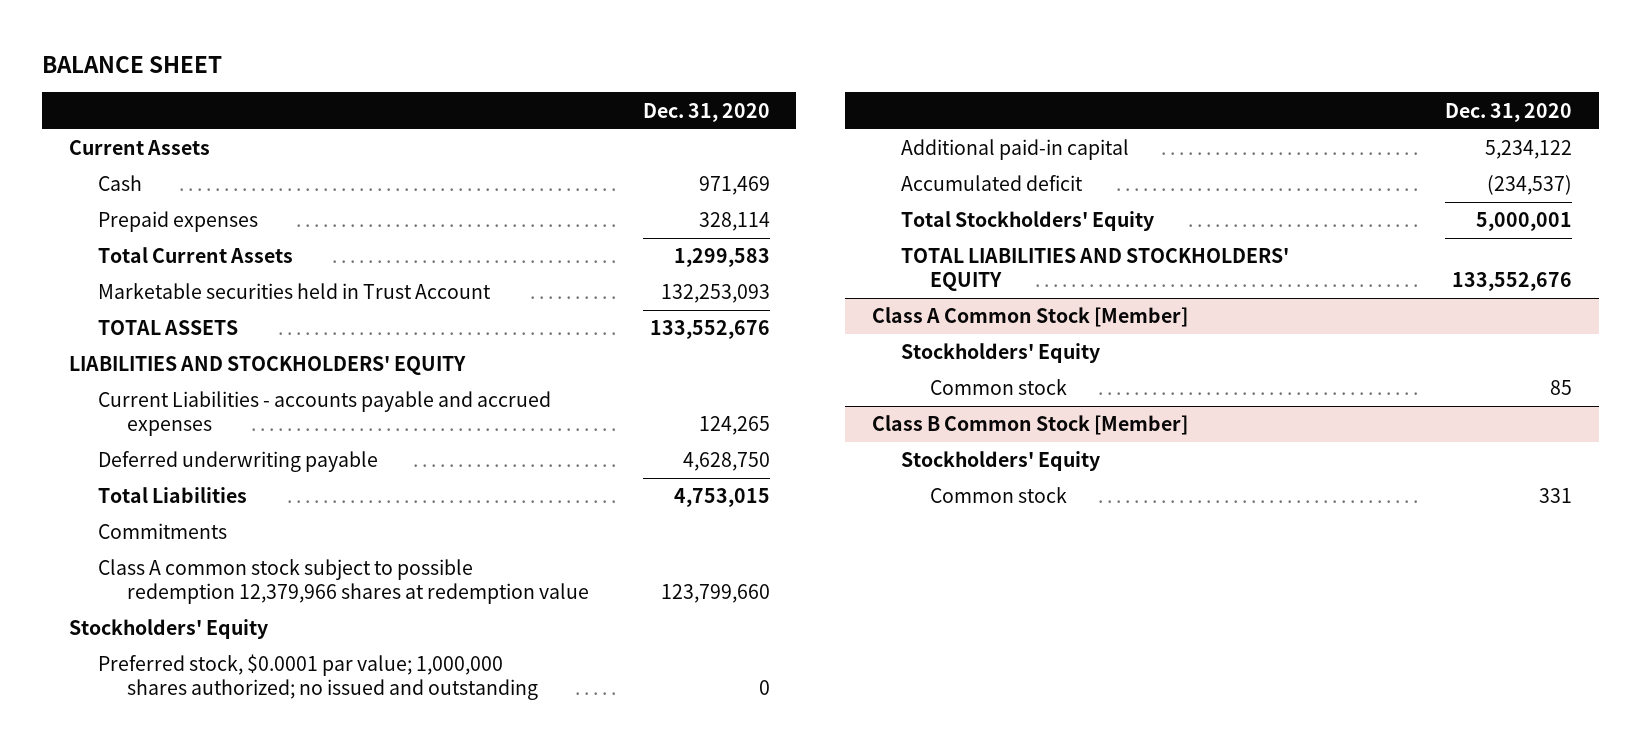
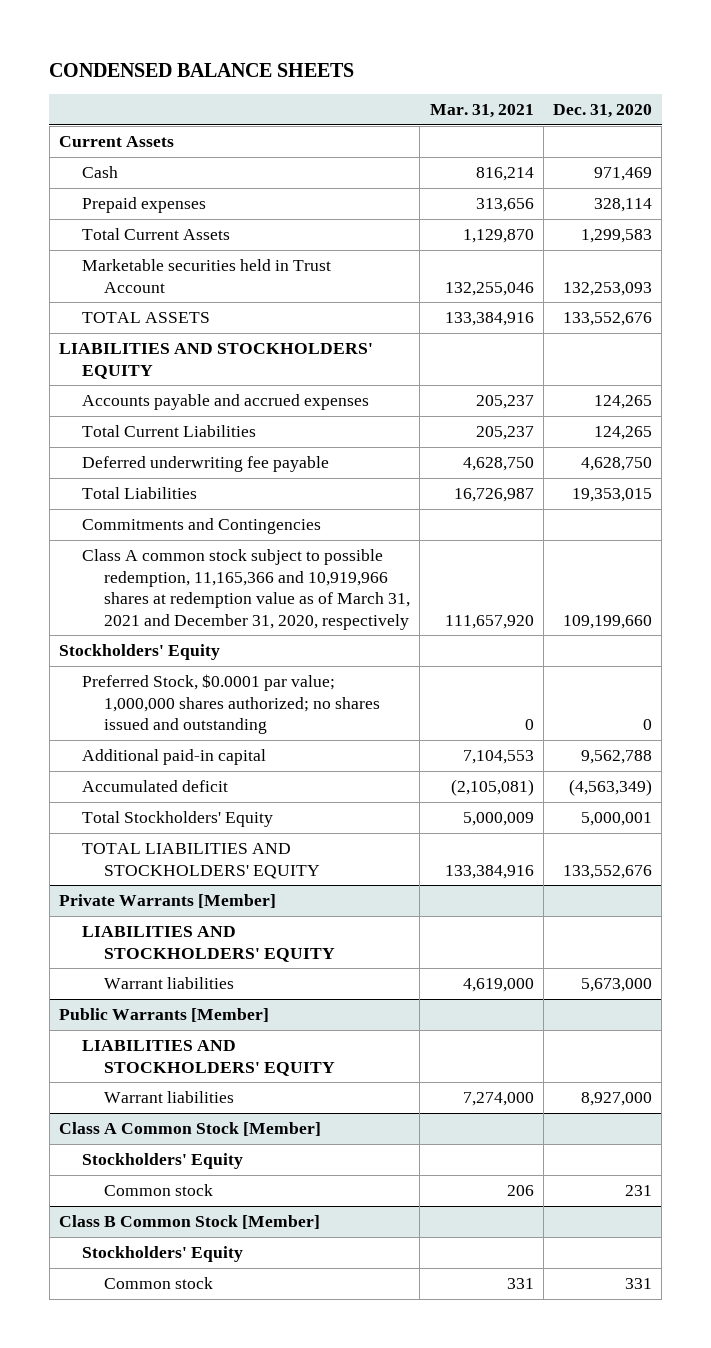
[42,55,223,73] BALANCE SHEET -> [49,62,355,77] CONDENSED BALANCE SHEETS
none -> [429,104,534,119] Mar. 31, 2021
[98,391,552,437] Current Liabilities - accounts payable and accrued expenses -> [81,394,369,411] Accounts payable and accrued expenses
none -> [81,425,256,438] Total Current Liabilities
[98,451,379,473] Deferred underwriting payable -> [81,456,329,473] Deferred underwriting fee payable
[673,488,770,508] 4,753,015 -> [571,488,652,503] 19,353,015
[98,523,228,540] Commitments -> [81,518,321,535] Commitments and Contingencies
[98,559,590,605] Class A common stock subject to possible redemption 12,379,966 shares at redemption value -> [81,549,411,630] Class A common stock subject to possible redemption, 11,165,366 and 10,919,966 shares at redemption value as of March 31, 2021 and December 31, 2020, respectively
[660,584,770,604] 123,799,660 -> [562,614,652,629] 109,199,660
[98,654,539,701] Preferred stock, $0.0001 par value; 1,000,000 shares authorized; no issued and outstanding -> [81,674,381,735] Preferred Stock, $0.0001 par value; 1,000,000 shares authorized; no shares issued and outstanding
[1485,140,1573,160] 5,234,122 -> [580,750,652,765] 9,562,788
[1487,175,1573,196] (234,537) -> [568,779,652,797] (4,563,349)
none -> [59,894,277,909] Private Warrants [Member]
none -> [81,926,336,962] LIABILITIES AND STOCKHOLDERS' EQUITY
none -> [104,977,235,990] Warrant liabilities
none -> [59,1008,270,1023] Public Warrants [Member]
none -> [81,1040,336,1076] LIABILITIES AND STOCKHOLDERS' EQUITY
none -> [104,1091,235,1104] Warrant liabilities
[1550,380,1573,396] 85 -> [624,1185,652,1197] 231

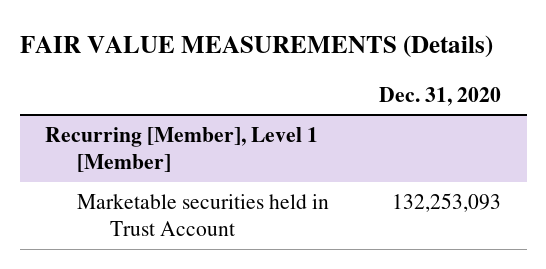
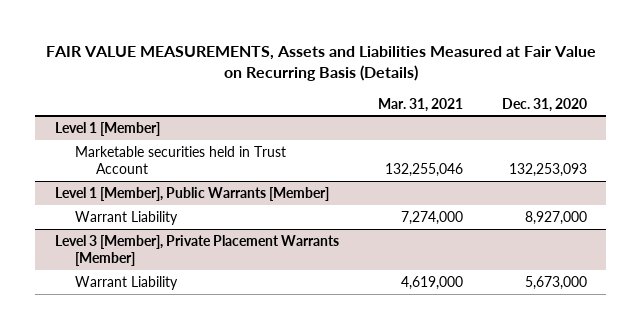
[19,35,493,59] FAIR VALUE MEASUREMENTS (Details) -> [45,45,596,81] FAIR VALUE MEASUREMENTS, Assets and Liabilities Measured at Fair Value on Recurring Basis (Details)
none -> [377,97,463,112] Mar. 31, 2021
[44,126,318,173] Recurring [Member], Level 1 [Member] -> [54,121,160,136] Level 1 [Member]
none -> [54,186,329,201] Level 1 [Member], Public Warrants [Member]
none -> [75,210,179,225] Warrant Liability
none -> [54,234,339,267] Level 3 [Member], Private Placement Warrants [Member]
none -> [75,275,179,290] Warrant Liability

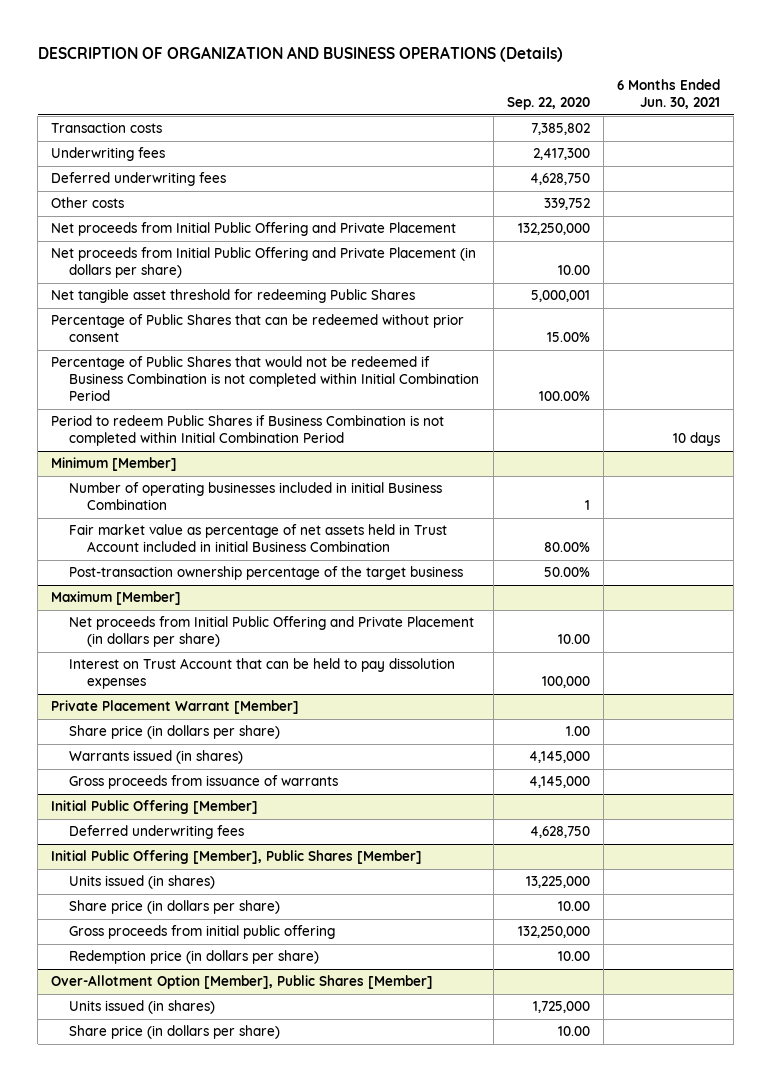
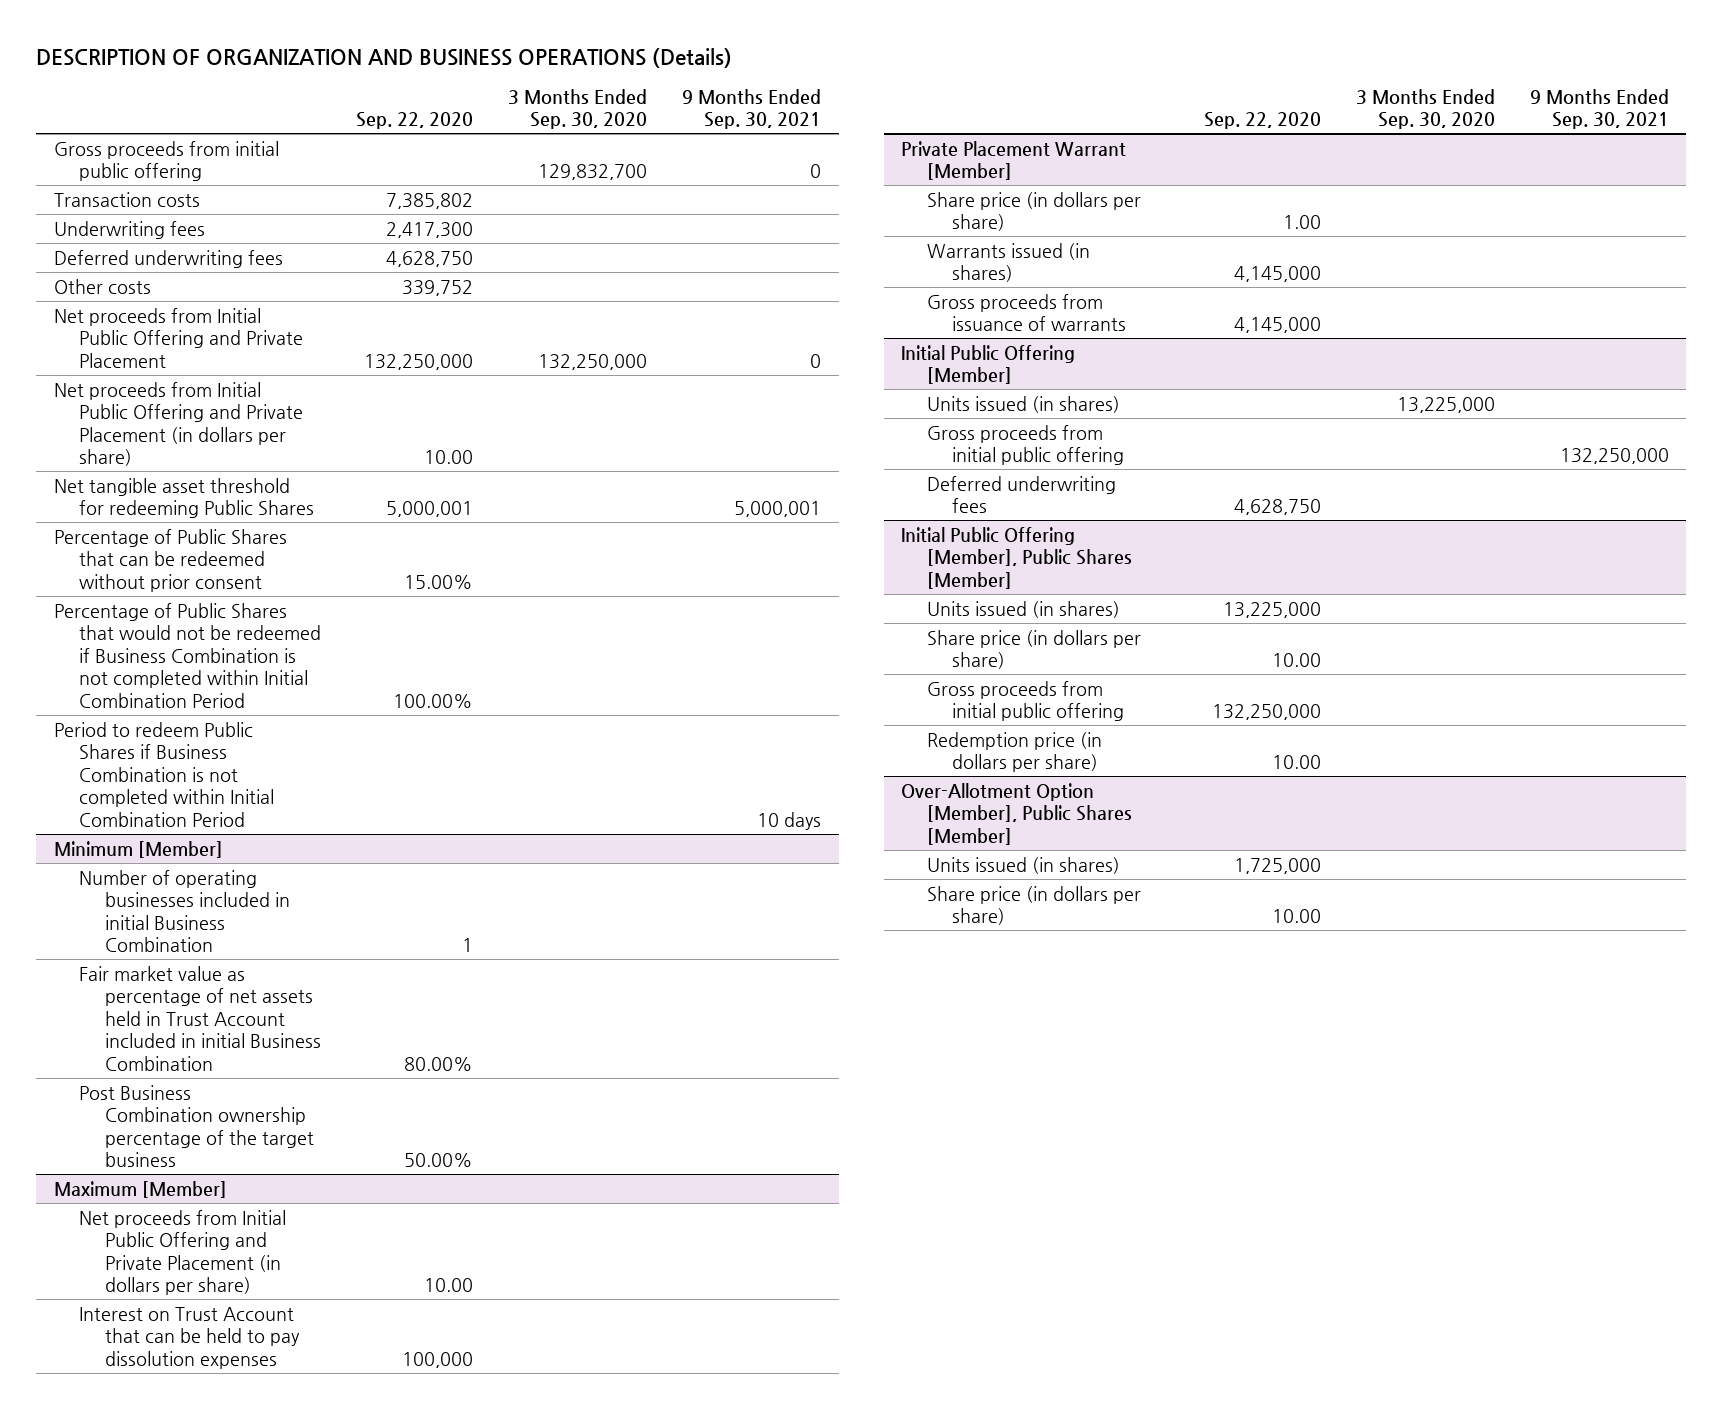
[617,78,721,110] 6 Months Ended Jun. 30, 2021 -> none
none -> [508,88,648,130] 3 Months Ended Sep. 30, 2020
none -> [682,88,822,130] 9 Months Ended Sep. 30, 2021
none -> [53,140,279,182] Gross proceeds from initial public offering
[69,566,464,581] Post-transaction ownership percentage of the target business -> [79,1084,314,1168] Post Business Combination ownership percentage of the target business
none -> [926,395,1120,413] Units issued (in shares)
none -> [926,424,1125,466] Gross proceeds from initial public offering

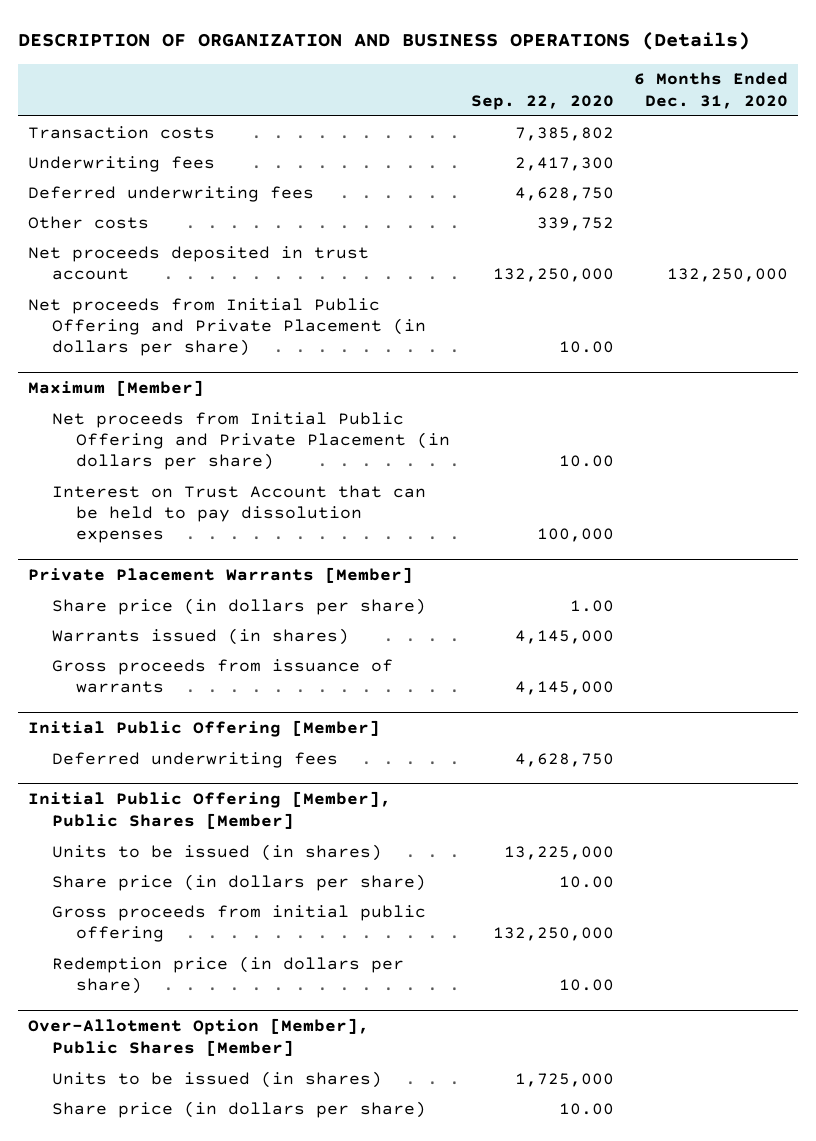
[508,88,648,130] 3 Months Ended Sep. 30, 2020 -> none
[682,88,822,130] 9 Months Ended Sep. 30, 2021 -> none
none -> [633,72,788,109] 6 Months Ended Dec. 31, 2020
[53,140,279,182] Gross proceeds from initial public offering -> none
[53,307,304,368] Net proceeds from Initial Public Offering and Private Placement -> [27,245,369,281] Net proceeds deposited in trust account
[53,477,315,519] Net tangible asset threshold for redeeming Public Shares -> none
[53,528,287,592] Percentage of Public Shares that can be redeemed without prior consent -> none
[53,602,322,708] Percentage of Public Shares that would not be redeemed if Business Combination is not completed within Initial Combination Period -> none
[53,721,275,827] Period to redeem Public Shares if Business Combination is not completed within Initial Combination Period -> none
[53,840,223,858] Minimum [Member] -> none
[79,869,290,953] Number of operating businesses included in initial Business Combination -> none
[79,965,321,1071] Fair market value as percentage of net assets held in Trust Account included in initial Business Combination -> none
[79,1084,314,1168] Post Business Combination ownership percentage of the target business -> none
[901,140,1127,181] Private Placement Warrant [Member] -> [27,567,413,584] Private Placement Warrants [Member]
[926,395,1120,413] Units issued (in shares) -> none
[926,424,1125,466] Gross proceeds from initial public offering -> none
[926,600,1120,618] Units issued (in shares) -> [52,843,383,861] Units to be issued (in shares)
[926,856,1120,874] Units issued (in shares) -> [52,1070,383,1088] Units to be issued (in shares)

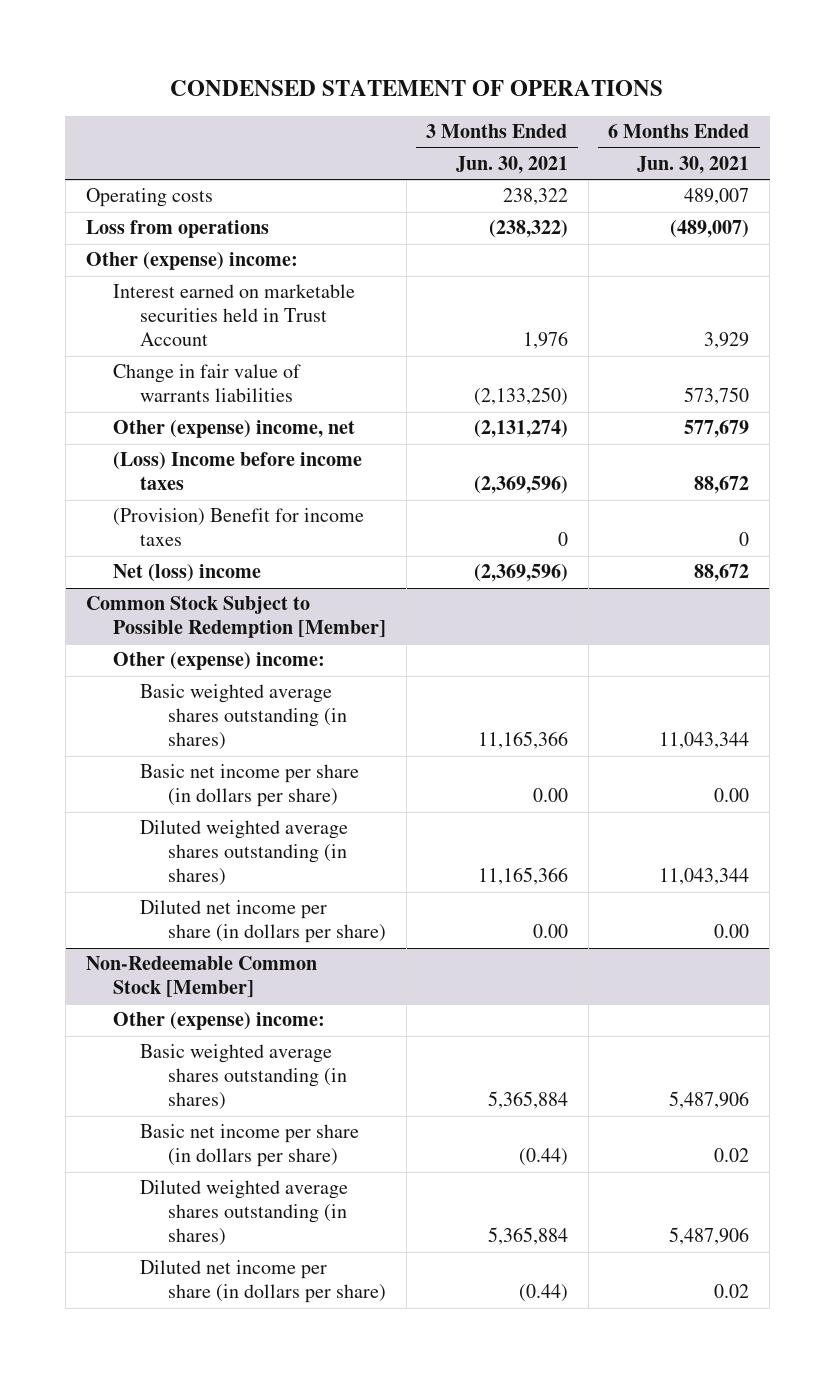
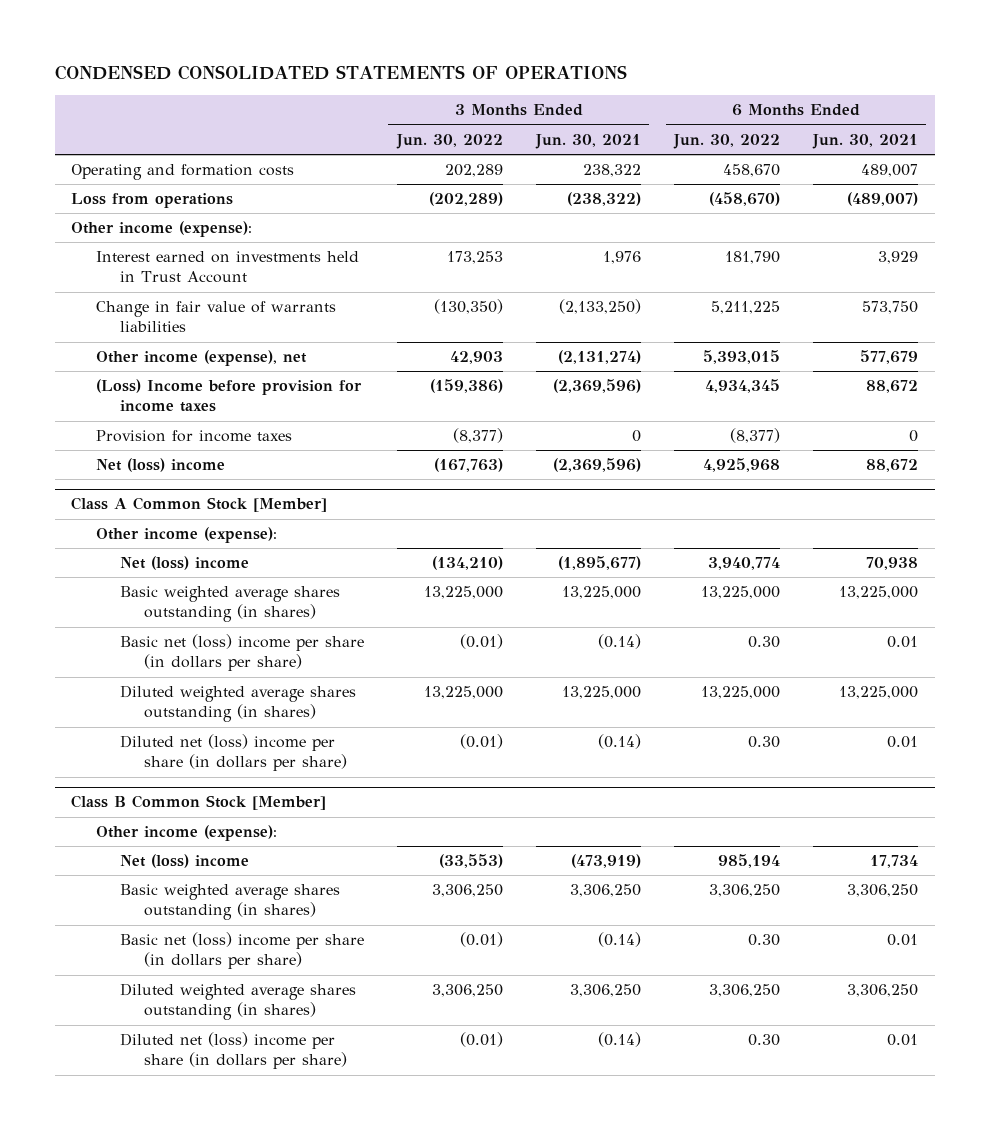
[170,79,664,96] CONDENSED STATEMENT OF OPERATIONS -> [54,65,627,81] CONDENSED CONSOLIDATED STATEMENTS OF OPERATIONS
none -> [395,133,503,149] Jun. 30, 2022
none -> [672,133,780,149] Jun. 30, 2022
[85,188,213,208] Operating costs -> [71,164,295,181] Operating and formation costs
[85,252,298,271] Other (expense) income: -> [71,221,253,238] Other income (expense):
[112,284,355,347] Interest earned on marketable securities held in Trust Account -> [95,251,359,284] Interest earned on investments held in Trust Account
[112,420,355,439] Other (expense) income, net -> [95,350,307,367] Other income (expense), net
[112,452,362,491] (Loss) Income before income taxes -> [95,379,362,413] (Loss) Income before provision for income taxes
[112,508,364,547] (Provision) Benefit for income taxes -> [95,430,292,443] Provision for income taxes
[85,596,386,639] Common Stock Subject to Possible Redemption [Member] -> [71,497,328,513] Class A Common Stock [Member]
[112,652,325,671] Other (expense) income: -> [95,527,277,544] Other income (expense):
none -> [119,556,249,571] Net (loss) income
[477,731,568,750] 11,165,366 -> [561,586,641,600] 13,225,000
[659,732,750,750] 11,043,344 -> [839,586,919,600] 13,225,000
[140,764,360,808] Basic net income per share (in dollars per share) -> [119,634,364,672] Basic net (loss) income per share (in dollars per share)
[532,788,568,803] 0.00 -> [597,634,641,650] (0.14)
[714,788,750,803] 0.00 -> [887,636,919,649] 0.01
[477,867,568,886] 11,165,366 -> [561,686,641,700] 13,225,000
[659,868,750,886] 11,043,344 -> [839,686,919,700] 13,225,000
[140,900,386,944] Diluted net income per share (in dollars per share) -> [119,734,347,772] Diluted net (loss) income per share (in dollars per share)
[532,924,568,939] 0.00 -> [597,734,641,750] (0.14)
[714,924,750,939] 0.00 -> [887,736,919,749] 0.01
[85,956,317,998] Non-Redeemable Common Stock [Member] -> [71,795,327,811] Class B Common Stock [Member]
[112,1012,325,1031] Other (expense) income: -> [95,825,277,842] Other income (expense):
none -> [119,854,249,869] Net (loss) income
[487,1091,568,1110] 5,365,884 -> [569,884,641,898] 3,306,250
[669,1091,750,1110] 5,487,906 -> [847,884,919,898] 3,306,250
[140,1124,360,1168] Basic net income per share (in dollars per share) -> [119,932,364,970] Basic net (loss) income per share (in dollars per share)
[518,1148,568,1167] (0.44) -> [597,932,641,948] (0.14)
[714,1148,750,1163] 0.02 -> [887,934,919,947] 0.01
[487,1227,568,1246] 5,365,884 -> [569,984,641,998] 3,306,250
[669,1227,750,1246] 5,487,906 -> [847,984,919,998] 3,306,250
[140,1260,386,1304] Diluted net income per share (in dollars per share) -> [119,1032,347,1070] Diluted net (loss) income per share (in dollars per share)
[518,1284,568,1303] (0.44) -> [597,1032,641,1048] (0.14)
[714,1284,750,1299] 0.02 -> [887,1034,919,1047] 0.01

